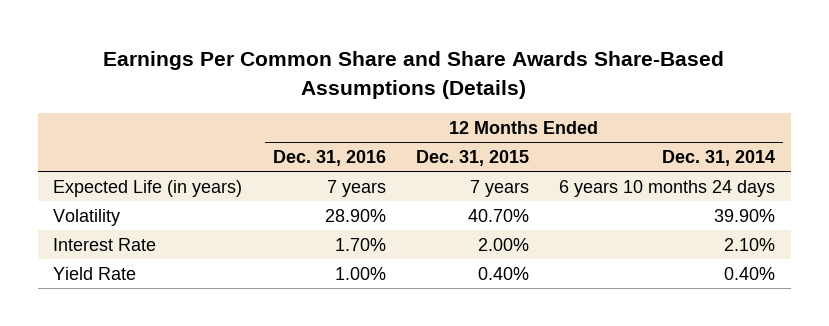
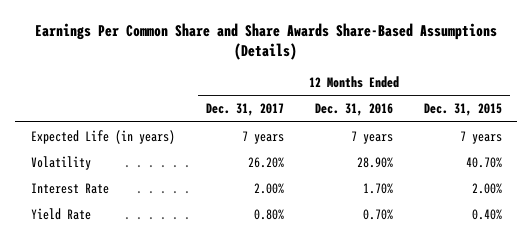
[662,149,776,166] Dec. 31, 2014 -> none
none -> [205,103,284,117] Dec. 31, 2017
[334,266,386,280] 1.00% -> [362,208,393,220] 0.70%

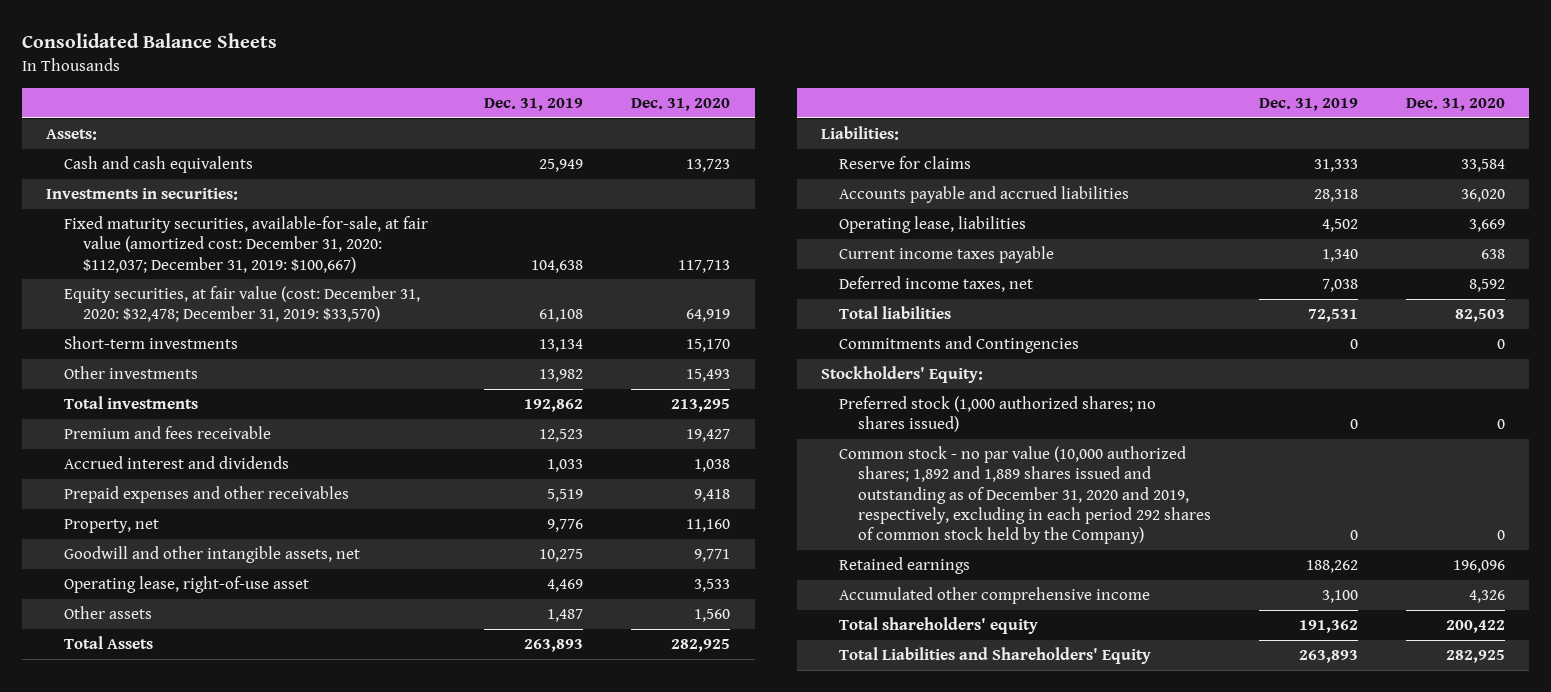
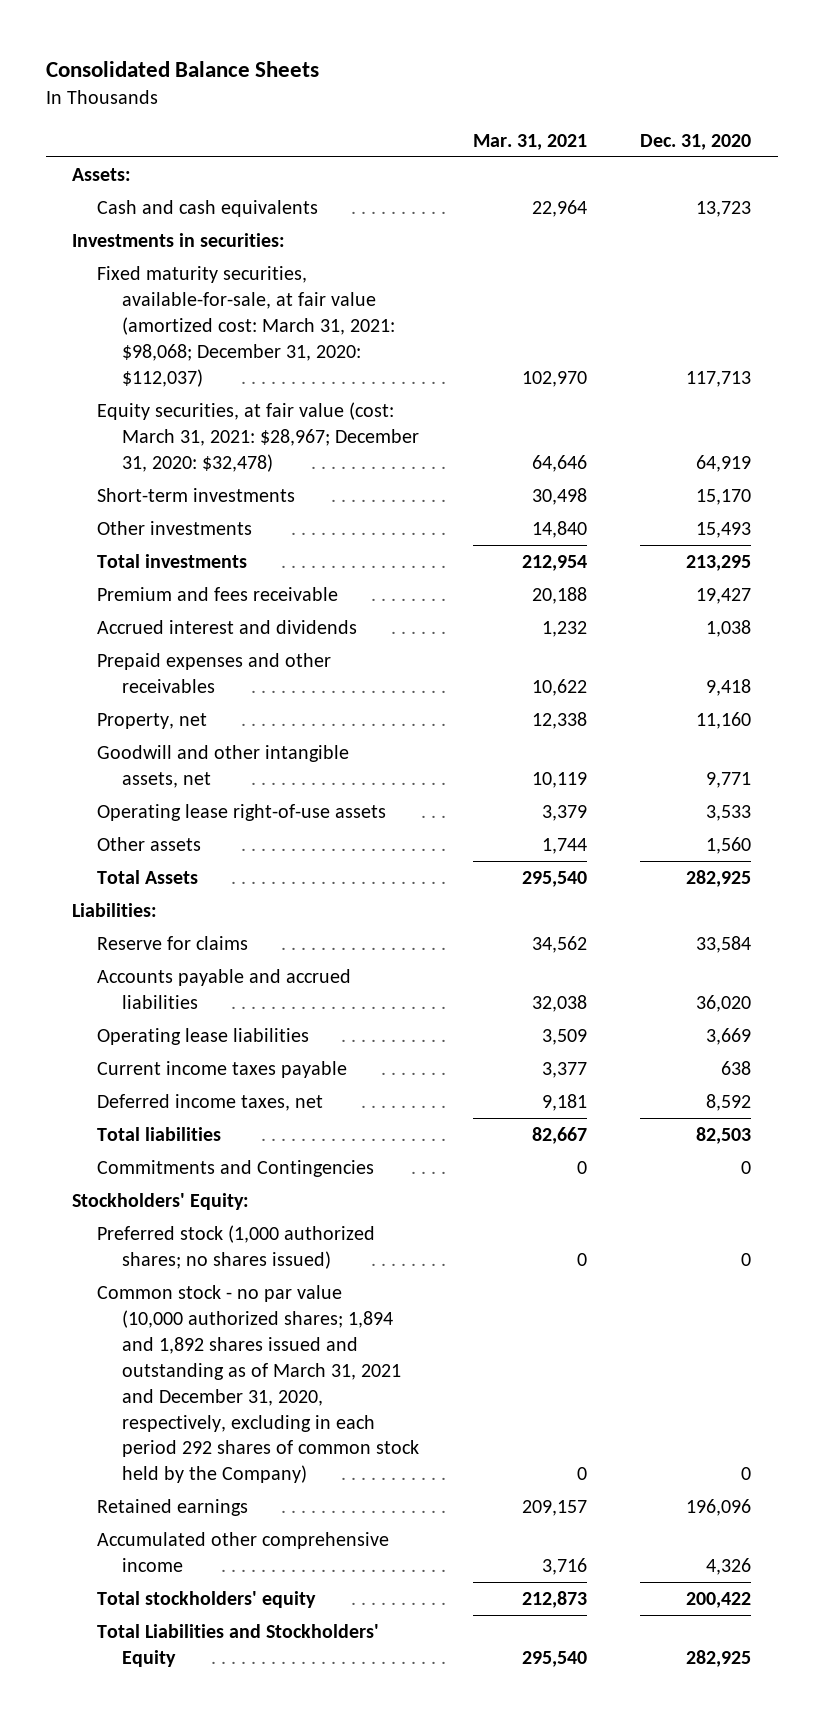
[484,97,584,111] Dec. 31, 2019 -> none
none -> [472,133,587,150] Mar. 31, 2021
[64,216,429,273] Fixed maturity securities, available-for-sale, at fair value (amortized cost: December 31, 2020: $112,037; December 31, 2019: $100,667) -> [97,266,396,387] Fixed maturity securities, available-for-sale, at fair value (amortized cost: March 31, 2021: $98,068; December 31, 2020: $112,037)
[64,286,421,323] Equity securities, at fair value (cost: December 31, 2020: $32,478; December 31, 2019: $33,570) -> [97,402,420,472] Equity securities, at fair value (cost: March 31, 2021: $28,967; December 31, 2020: $32,478)
[64,576,310,594] Operating lease, right-of-use asset -> [97,804,387,822] Operating lease right-of-use assets
[839,216,1027,234] Operating lease, liabilities -> [97,1028,310,1046] Operating lease liabilities
[839,446,1211,545] Common stock - no par value (10,000 authorized shares; 1,892 and 1,889 shares issued and outstanding as of December 31, 2020 and 2019, respectively, excluding in each period 292 shares of common stock held by the Company) -> [97,1285,420,1484] Common stock - no par value (10,000 authorized shares; 1,894 and 1,892 shares issued and outstanding as of March 31, 2021 and December 31, 2020, respectively, excluding in each period 292 shares of common stock held by the Company)
[839,617,1039,635] Total shareholders' equity -> [97,1591,317,1609] Total stockholders' equity
[839,647,1152,665] Total Liabilities and Shareholders' Equity -> [97,1624,380,1667] Total Liabilities and Stockholders' Equity

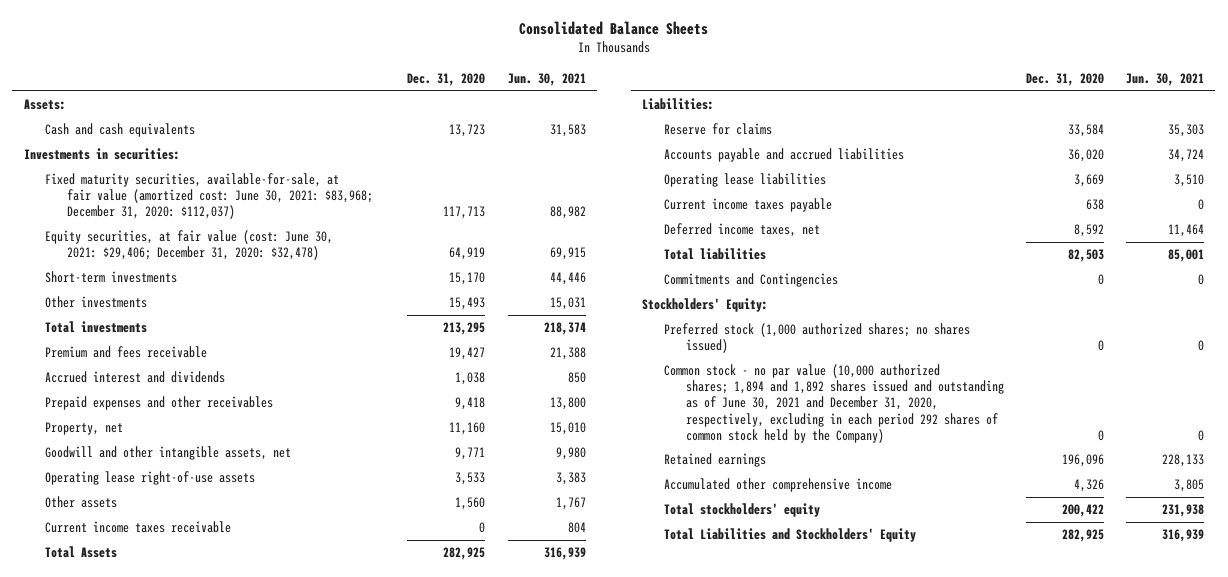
[472,133,587,150] Mar. 31, 2021 -> none
none -> [507,73,586,87] Jun. 30, 2021
[97,266,396,387] Fixed maturity securities, available-for-sale, at fair value (amortized cost: March 31, 2021: $98,068; December 31, 2020: $112,037) -> [45,173,374,220] Fixed maturity securities, available-for-sale, at fair value (amortized cost: June 30, 2021: $83,968; December 31, 2020: $112,037)
[97,402,420,472] Equity securities, at fair value (cost: March 31, 2021: $28,967; December 31, 2020: $32,478) -> [45,230,334,261] Equity securities, at fair value (cost: June 30, 2021: $29,406; December 31, 2020: $32,478)
none -> [45,521,232,534] Current income taxes receivable
[97,1285,420,1484] Common stock - no par value (10,000 authorized shares; 1,894 and 1,892 shares issued and outstanding as of March 31, 2021 and December 31, 2020, respectively, excluding in each period 292 shares of common stock held by the Company) -> [663,364,1004,443] Common stock - no par value (10,000 authorized shares; 1,894 and 1,892 shares issued and outstanding as of June 30, 2021 and December 31, 2020, respectively, excluding in each period 292 shares of common stock held by the Company)

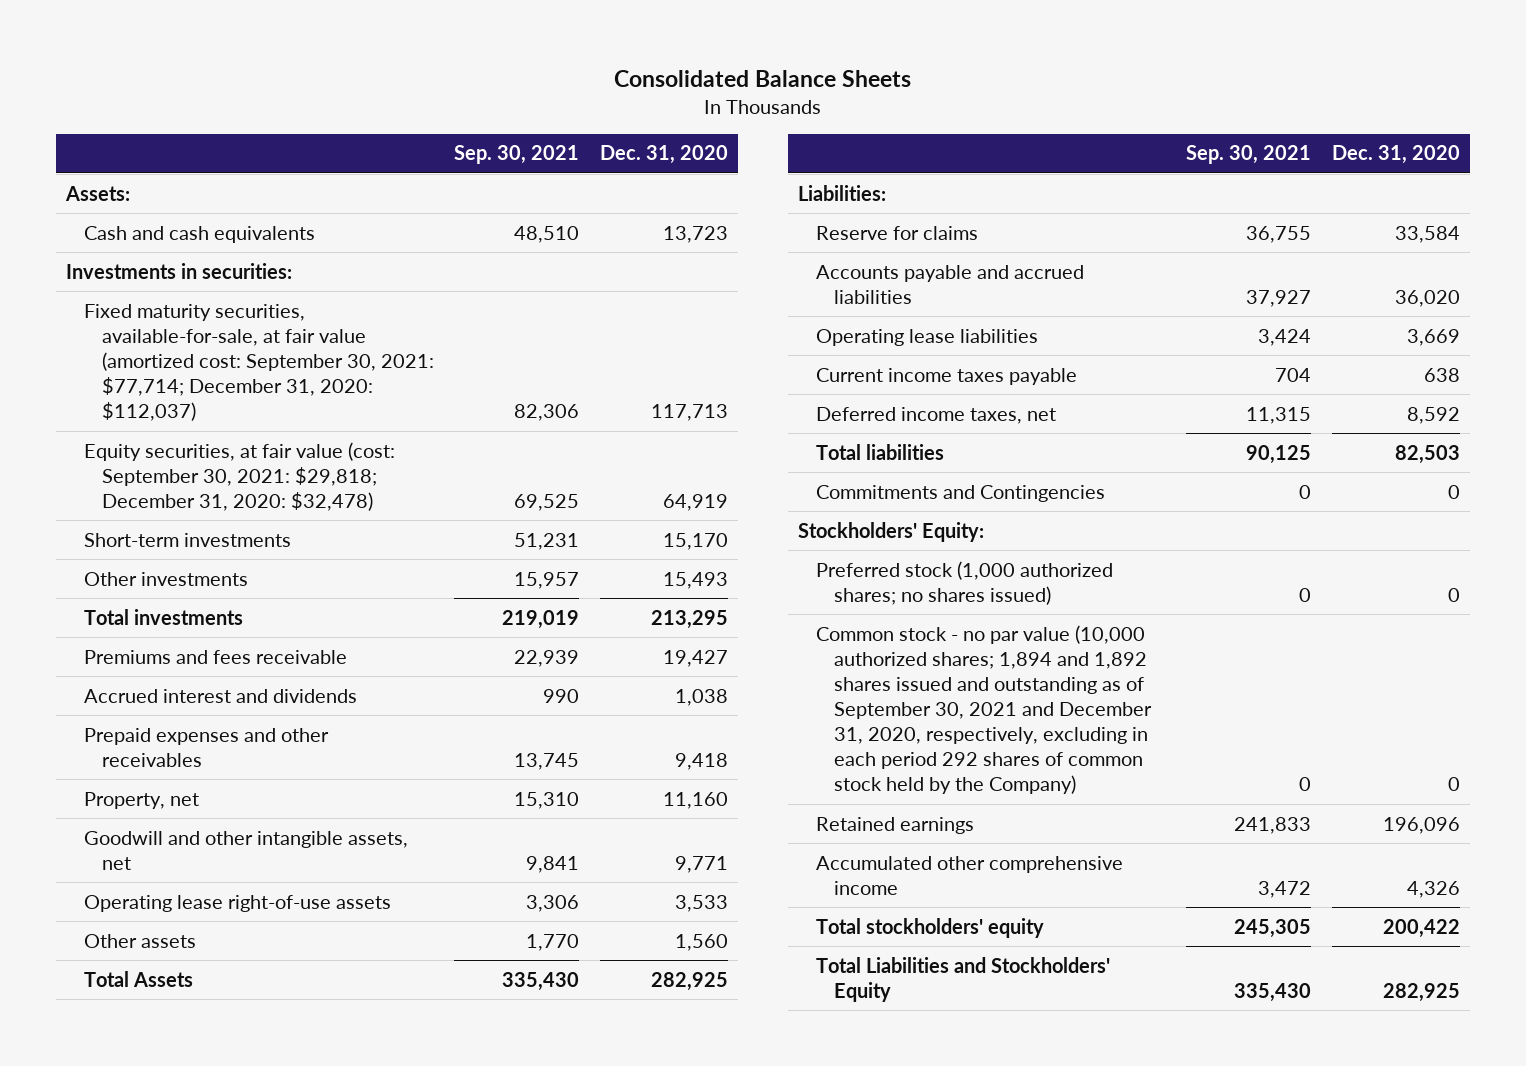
[507,73,586,87] Jun. 30, 2021 -> none
none -> [454,145,580,165] Sep. 30, 2021
[45,173,374,220] Fixed maturity securities, available-for-sale, at fair value (amortized cost: June 30, 2021: $83,968; December 31, 2020: $112,037) -> [83,303,434,422] Fixed maturity securities, available-for-sale, at fair value (amortized cost: September 30, 2021: $77,714; December 31, 2020: $112,037)
[45,230,334,261] Equity securities, at fair value (cost: June 30, 2021: $29,406; December 31, 2020: $32,478) -> [83,441,395,511] Equity securities, at fair value (cost: September 30, 2021: $29,818; December 31, 2020: $32,478)
[45,346,208,359] Premium and fees receivable -> [83,649,347,664] Premiums and fees receivable
[45,521,232,534] Current income taxes receivable -> none
[663,364,1004,443] Common stock - no par value (10,000 authorized shares; 1,894 and 1,892 shares issued and outstanding as of June 30, 2021 and December 31, 2020, respectively, excluding in each period 292 shares of common stock held by the Company) -> [816,624,1153,795] Common stock - no par value (10,000 authorized shares; 1,894 and 1,892 shares issued and outstanding as of September 30, 2021 and December 31, 2020, respectively, excluding in each period 292 shares of common stock held by the Company)

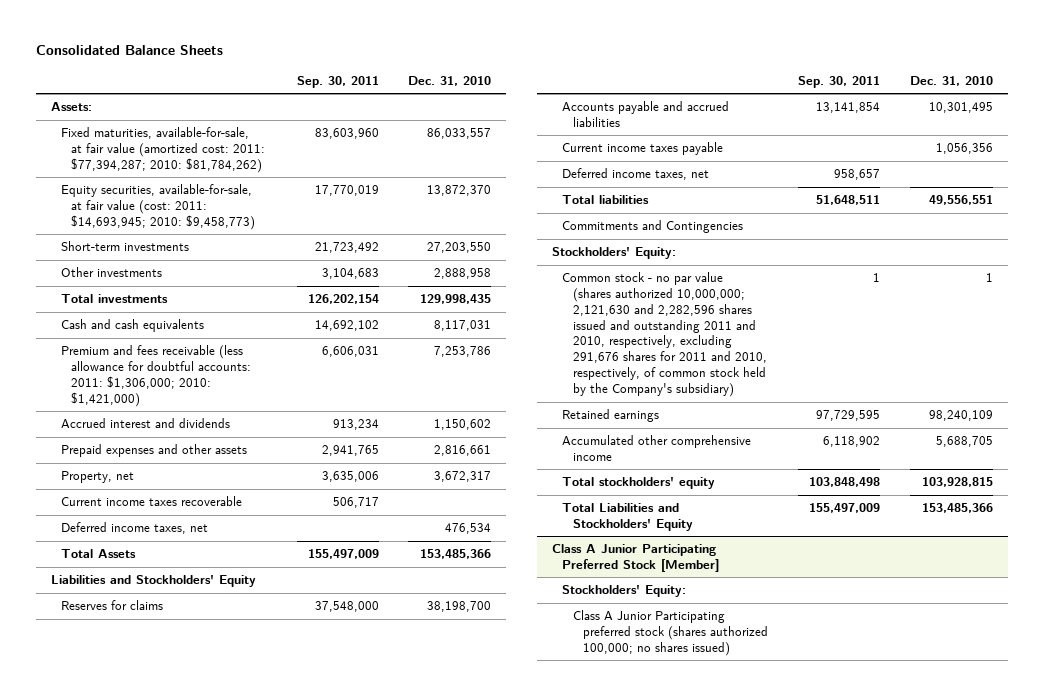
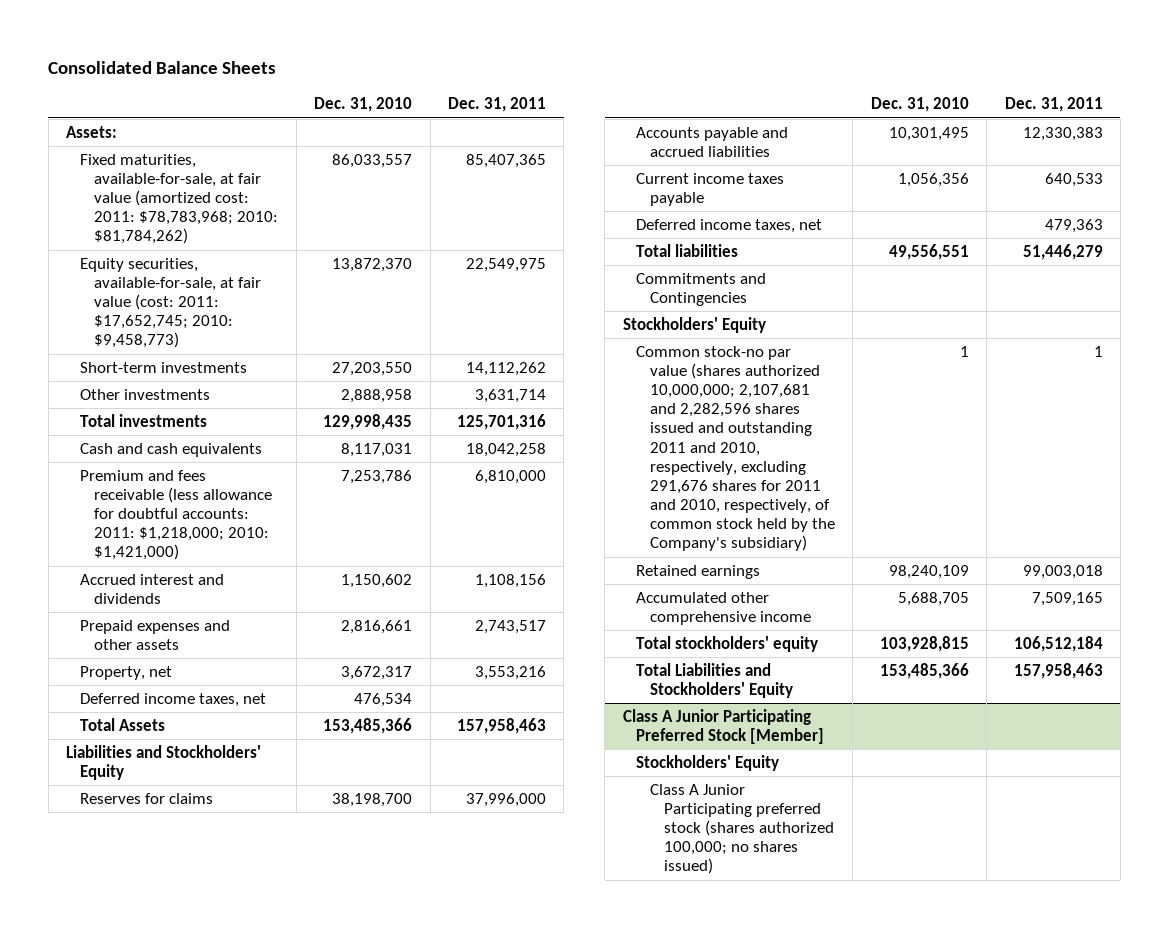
[296,75,379,88] Sep. 30, 2011 -> none
none -> [448,97,547,113] Dec. 31, 2011
[61,127,266,173] Fixed maturities, available-for-sale, at fair value (amortized cost: 2011: $77,394,287; 2010: $81,784,262) -> [79,154,278,245] Fixed maturities, available-for-sale, at fair value (amortized cost: 2011: $78,783,968; 2010: $81,784,262)
[61,184,256,230] Equity securities, available-for-sale, at fair value (cost: 2011: $14,693,945; 2010: $9,458,773) -> [79,258,261,349] Equity securities, available-for-sale, at fair value (cost: 2011: $17,652,745; 2010: $9,458,773)
[61,345,252,407] Premium and fees receivable (less allowance for doubtful accounts: 2011: $1,306,000; 2010: $1,421,000) -> [79,470,272,561] Premium and fees receivable (less allowance for doubtful accounts: 2011: $1,218,000; 2010: $1,421,000)
[61,496,243,507] Current income taxes recoverable -> none
[552,247,677,260] Stockholders' Equity: -> [622,317,766,334] Stockholders' Equity
[562,272,767,398] Common stock - no par value (shares authorized 10,000,000; 2,121,630 and 2,282,596 shares issued and outstanding 2011 and 2010, respectively, excluding 291,676 shares for 2011 and 2010, respectively, of common stock held by the Company's subsidiary) -> [636,346,836,552] Common stock-no par value (shares authorized 10,000,000; 2,107,681 and 2,282,596 shares issued and outstanding 2011 and 2010, respectively, excluding 291,676 shares for 2011 and 2010, respectively, of common stock held by the Company's subsidiary)
[562,585,687,598] Stockholders' Equity: -> [636,755,780,772] Stockholders' Equity

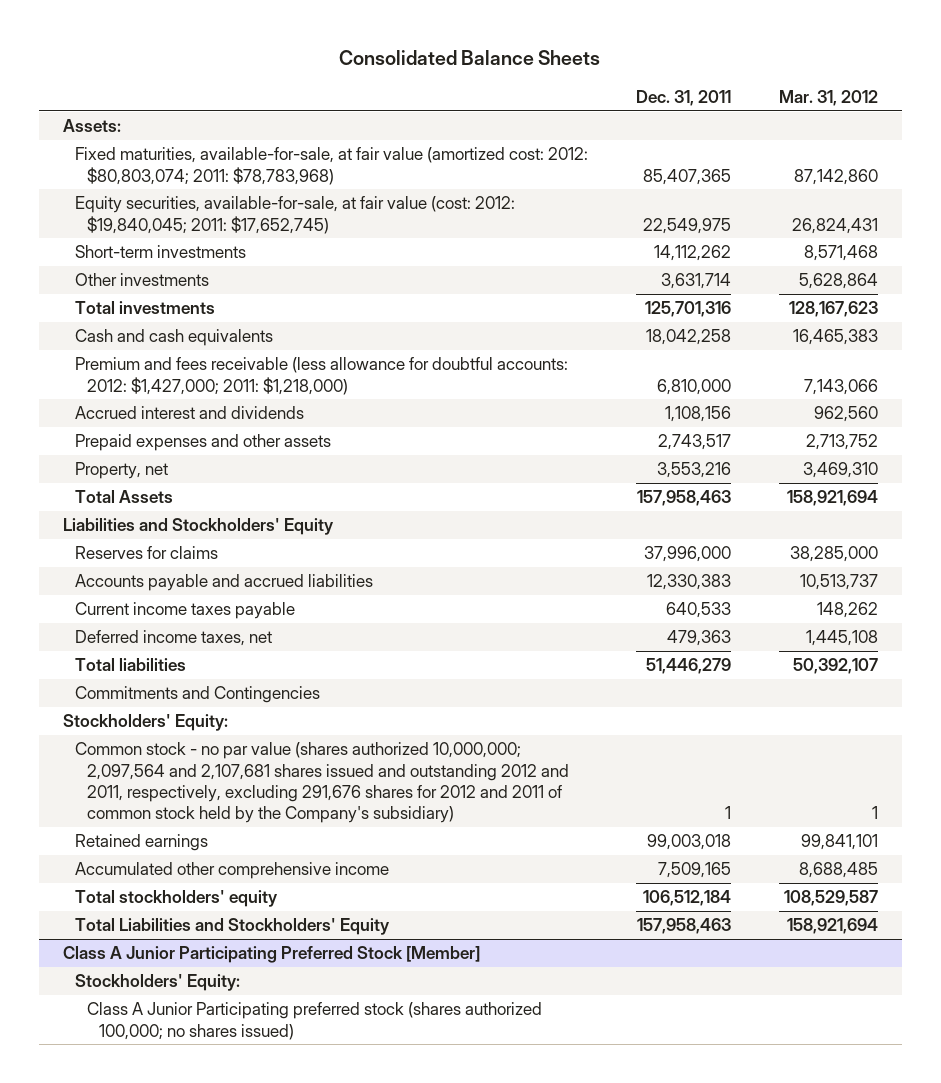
[314,97,413,113] Dec. 31, 2010 -> none
none -> [778,89,878,106] Mar. 31, 2012
[79,154,278,245] Fixed maturities, available-for-sale, at fair value (amortized cost: 2011: $78,783,968; 2010: $81,784,262) -> [74,147,588,185] Fixed maturities, available-for-sale, at fair value (amortized cost: 2012: $80,803,074; 2011: $78,783,968)
[79,258,261,349] Equity securities, available-for-sale, at fair value (cost: 2011: $17,652,745; 2010: $9,458,773) -> [74,196,515,234] Equity securities, available-for-sale, at fair value (cost: 2012: $19,840,045; 2011: $17,652,745)
[79,470,272,561] Premium and fees receivable (less allowance for doubtful accounts: 2011: $1,218,000; 2010: $1,421,000) -> [74,357,568,395] Premium and fees receivable (less allowance for doubtful accounts: 2012: $1,427,000; 2011: $1,218,000)
[79,693,266,708] Deferred income taxes, net -> none
[622,317,766,334] Stockholders' Equity -> [62,714,228,732] Stockholders' Equity:
[636,346,836,552] Common stock-no par value (shares authorized 10,000,000; 2,107,681 and 2,282,596 shares issued and outstanding 2011 and 2010, respectively, excluding 291,676 shares for 2011 and 2010, respectively, of common stock held by the Company's subsidiary) -> [74,742,569,824] Common stock - no par value (shares authorized 10,000,000; 2,097,564 and 2,107,681 shares issued and outstanding 2012 and 2011, respectively, excluding 291,676 shares for 2012 and 2011 of common stock held by the Company's subsidiary)
[636,755,780,772] Stockholders' Equity -> [74,974,240,992] Stockholders' Equity:

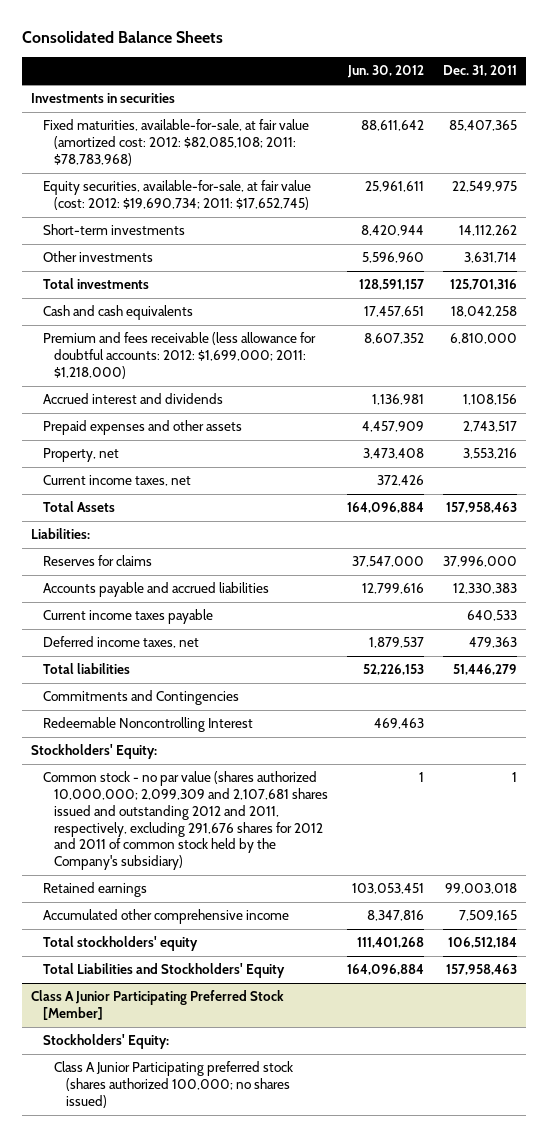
[778,89,878,106] Mar. 31, 2012 -> none
none -> [346,65,424,79] Jun. 30, 2012
[62,119,121,133] Assets: -> none
none -> [31,93,176,104] Investments in securities
[74,147,588,185] Fixed maturities, available-for-sale, at fair value (amortized cost: 2012: $80,803,074; 2011: $78,783,968) -> [42,119,309,166] Fixed maturities, available-for-sale, at fair value (amortized cost: 2012: $82,085,108; 2011: $78,783,968)
[74,196,515,234] Equity securities, available-for-sale, at fair value (cost: 2012: $19,840,045; 2011: $17,652,745) -> [42,180,311,211] Equity securities, available-for-sale, at fair value (cost: 2012: $19,690,734; 2011: $17,652,745)
[74,357,568,395] Premium and fees receivable (less allowance for doubtful accounts: 2012: $1,427,000; 2011: $1,218,000) -> [42,332,316,379] Premium and fees receivable (less allowance for doubtful accounts: 2012: $1,699,000; 2011: $1,218,000)
none -> [42,475,191,487] Current income taxes, net
[62,518,334,536] Liabilities and Stockholders' Equity -> none
none -> [31,528,91,540] Liabilities:
none -> [42,717,253,733] Redeemable Noncontrolling Interest
[74,742,569,824] Common stock - no par value (shares authorized 10,000,000; 2,097,564 and 2,107,681 shares issued and outstanding 2012 and 2011, respectively, excluding 291,676 shares for 2012 and 2011 of common stock held by the Company's subsidiary) -> [42,771,329,870] Common stock - no par value (shares authorized 10,000,000; 2,099,309 and 2,107,681 shares issued and outstanding 2012 and 2011, respectively, excluding 291,676 shares for 2012 and 2011 of common stock held by the Company's subsidiary)

